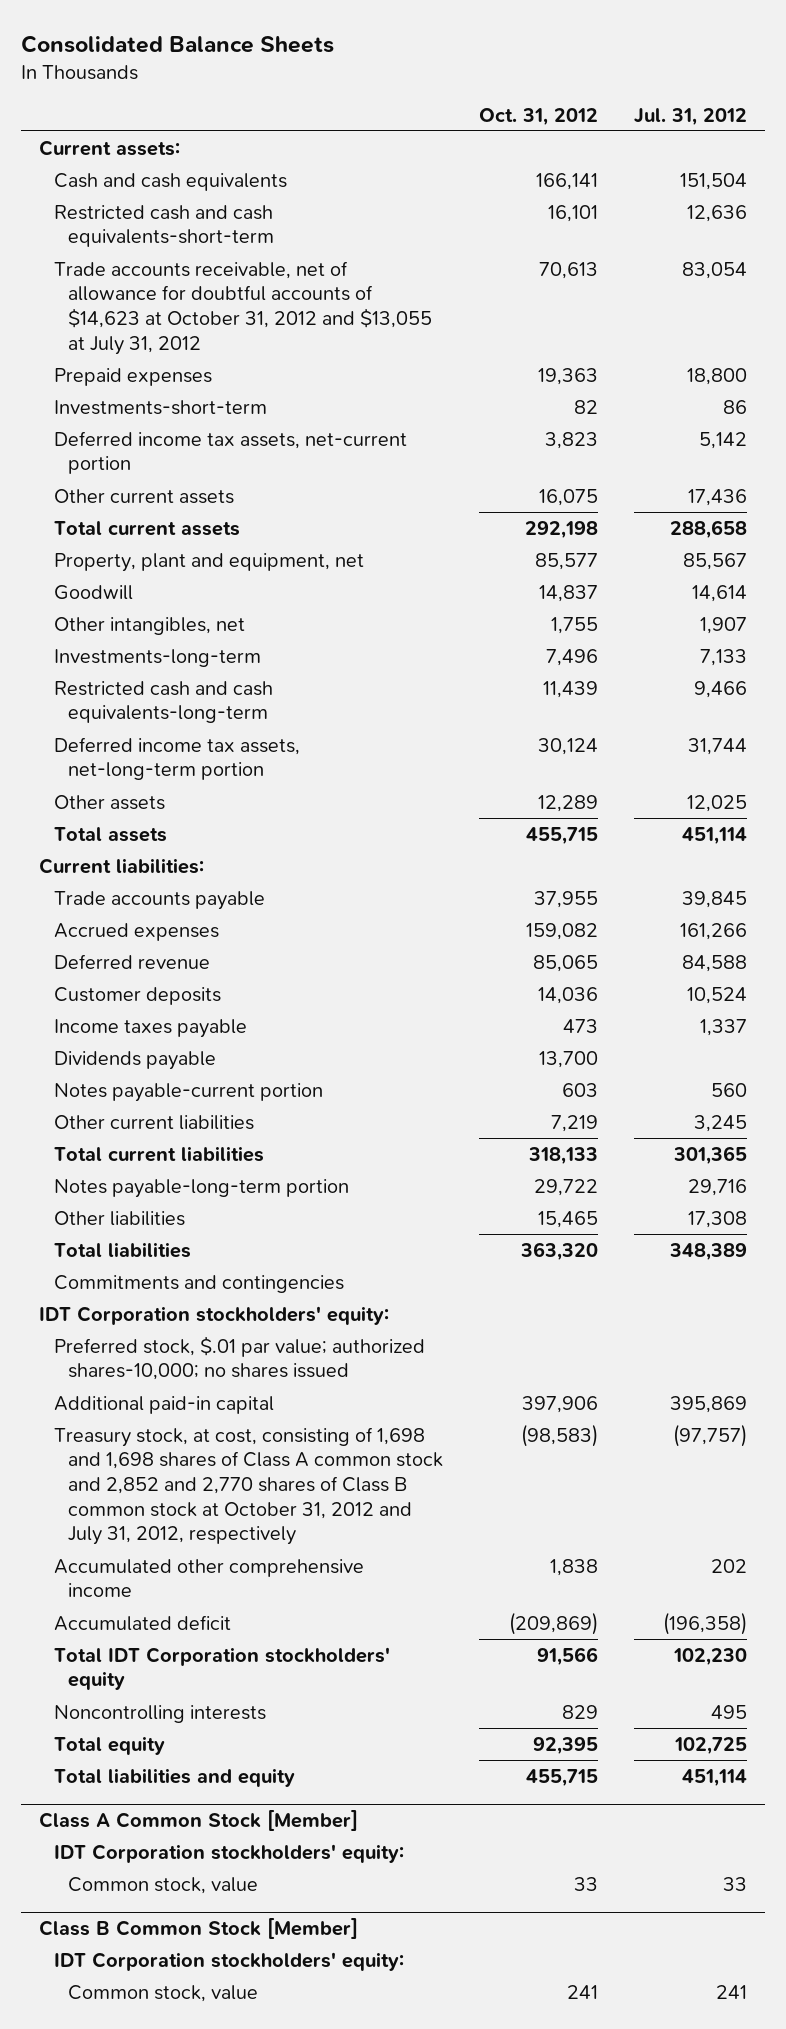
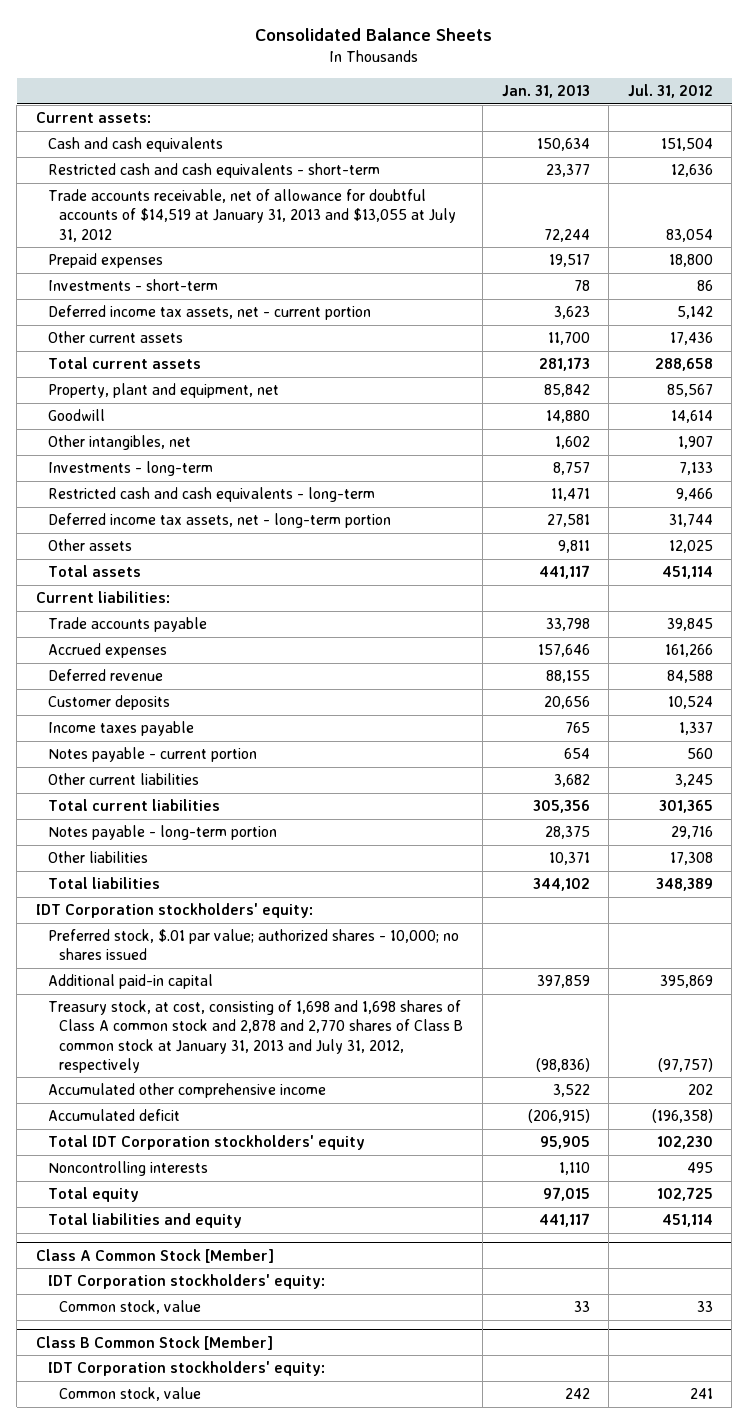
[479,107,599,126] Oct. 31, 2012 -> none
none -> [501,85,590,99] Jan. 31, 2013
[53,204,275,248] Restricted cash and cash equivalents-short-term -> [47,163,380,179] Restricted cash and cash equivalents - short-term
[53,260,433,355] Trade accounts receivable, net of allowance for doubtful accounts of $14,623 at October 31, 2012 and $13,055 at July 31, 2012 -> [47,189,457,242] Trade accounts receivable, net of allowance for doubtful accounts of $14,519 at January 31, 2013 and $13,055 at July 31, 2012
[53,399,267,415] Investments-short-term -> [47,279,218,292] Investments - short-term
[53,430,407,475] Deferred income tax assets, net-current portion -> [47,305,371,321] Deferred income tax assets, net - current portion
[53,648,261,667] Investments-long-term -> [47,461,213,477] Investments - long-term
[53,680,273,724] Restricted cash and cash equivalents-long-term -> [47,487,375,503] Restricted cash and cash equivalents - long-term
[53,736,300,781] Deferred income tax assets, net-long-term portion -> [47,513,391,529] Deferred income tax assets, net - long-term portion
[53,1050,216,1070] Dividends payable -> none
[53,1082,323,1102] Notes payable-current portion -> [47,747,257,763] Notes payable - current portion
[53,1178,349,1198] Notes payable-long-term portion -> [47,825,277,841] Notes payable - long-term portion
[53,1274,344,1293] Commitments and contingencies -> none
[53,1335,425,1381] Preferred stock, $.01 par value; authorized shares-10,000; no shares issued -> [47,929,459,961] Preferred stock, $.01 par value; authorized shares - 10,000; no shares issued
[53,1426,444,1546] Treasury stock, at cost, consisting of 1,698 and 1,698 shares of Class A common stock and 2,852 and 2,770 shares of Class B common stock at October 31, 2012 and July 31, 2012, respectively -> [47,1000,464,1073] Treasury stock, at cost, consisting of 1,698 and 1,698 shares of Class A common stock and 2,878 and 2,770 shares of Class B common stock at January 31, 2013 and July 31, 2012, respectively

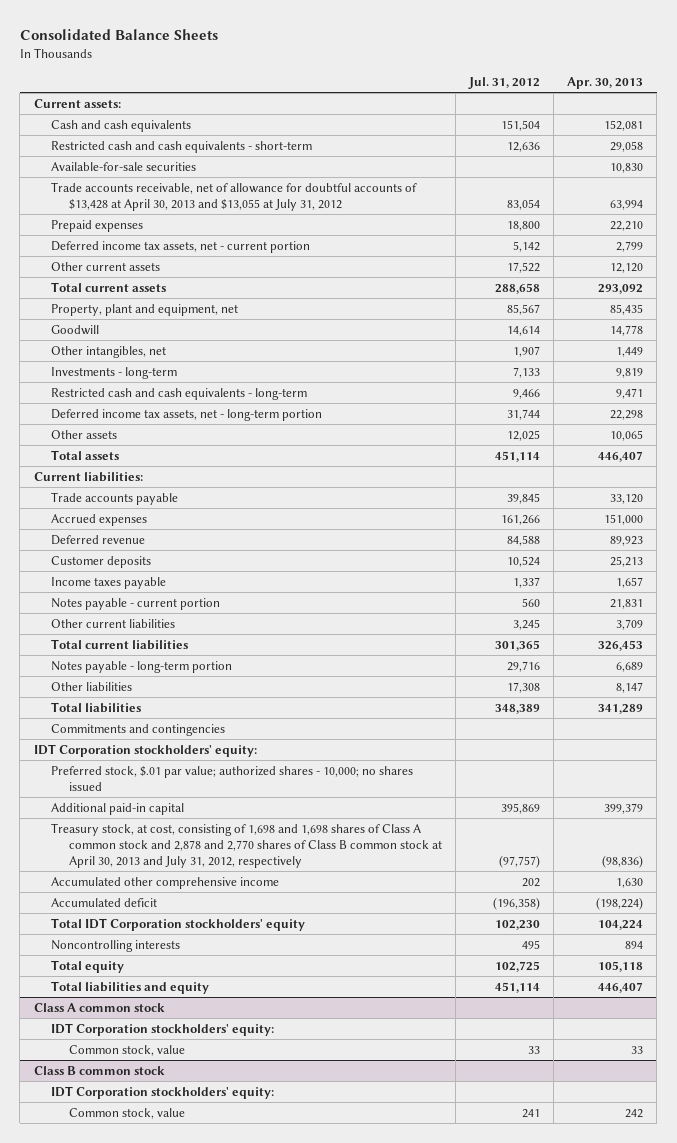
[501,85,590,99] Jan. 31, 2013 -> none
none -> [567,76,644,89] Apr. 30, 2013
none -> [51,161,197,171] Available-for-sale securities
[47,189,457,242] Trade accounts receivable, net of allowance for doubtful accounts of $14,519 at January 31, 2013 and $13,055 at July 31, 2012 -> [51,181,418,211] Trade accounts receivable, net of allowance for doubtful accounts of $13,428 at April 30, 2013 and $13,055 at July 31, 2012
[47,279,218,292] Investments - short-term -> none
[669,332,713,346] 17,436 -> [507,261,541,273] 17,522
none -> [51,723,226,736] Commitments and contingencies
[47,1000,464,1073] Treasury stock, at cost, consisting of 1,698 and 1,698 shares of Class A common stock and 2,878 and 2,770 shares of Class B common stock at January 31, 2013 and July 31, 2012, respectively -> [51,822,442,868] Treasury stock, at cost, consisting of 1,698 and 1,698 shares of Class A common stock and 2,878 and 2,770 shares of Class B common stock at April 30, 2013 and July 31, 2012, respectively
[35,1248,274,1263] Class A Common Stock [Member] -> [33,1002,165,1012] Class A common stock
[35,1335,273,1350] Class B Common Stock [Member] -> [33,1065,165,1075] Class B common stock

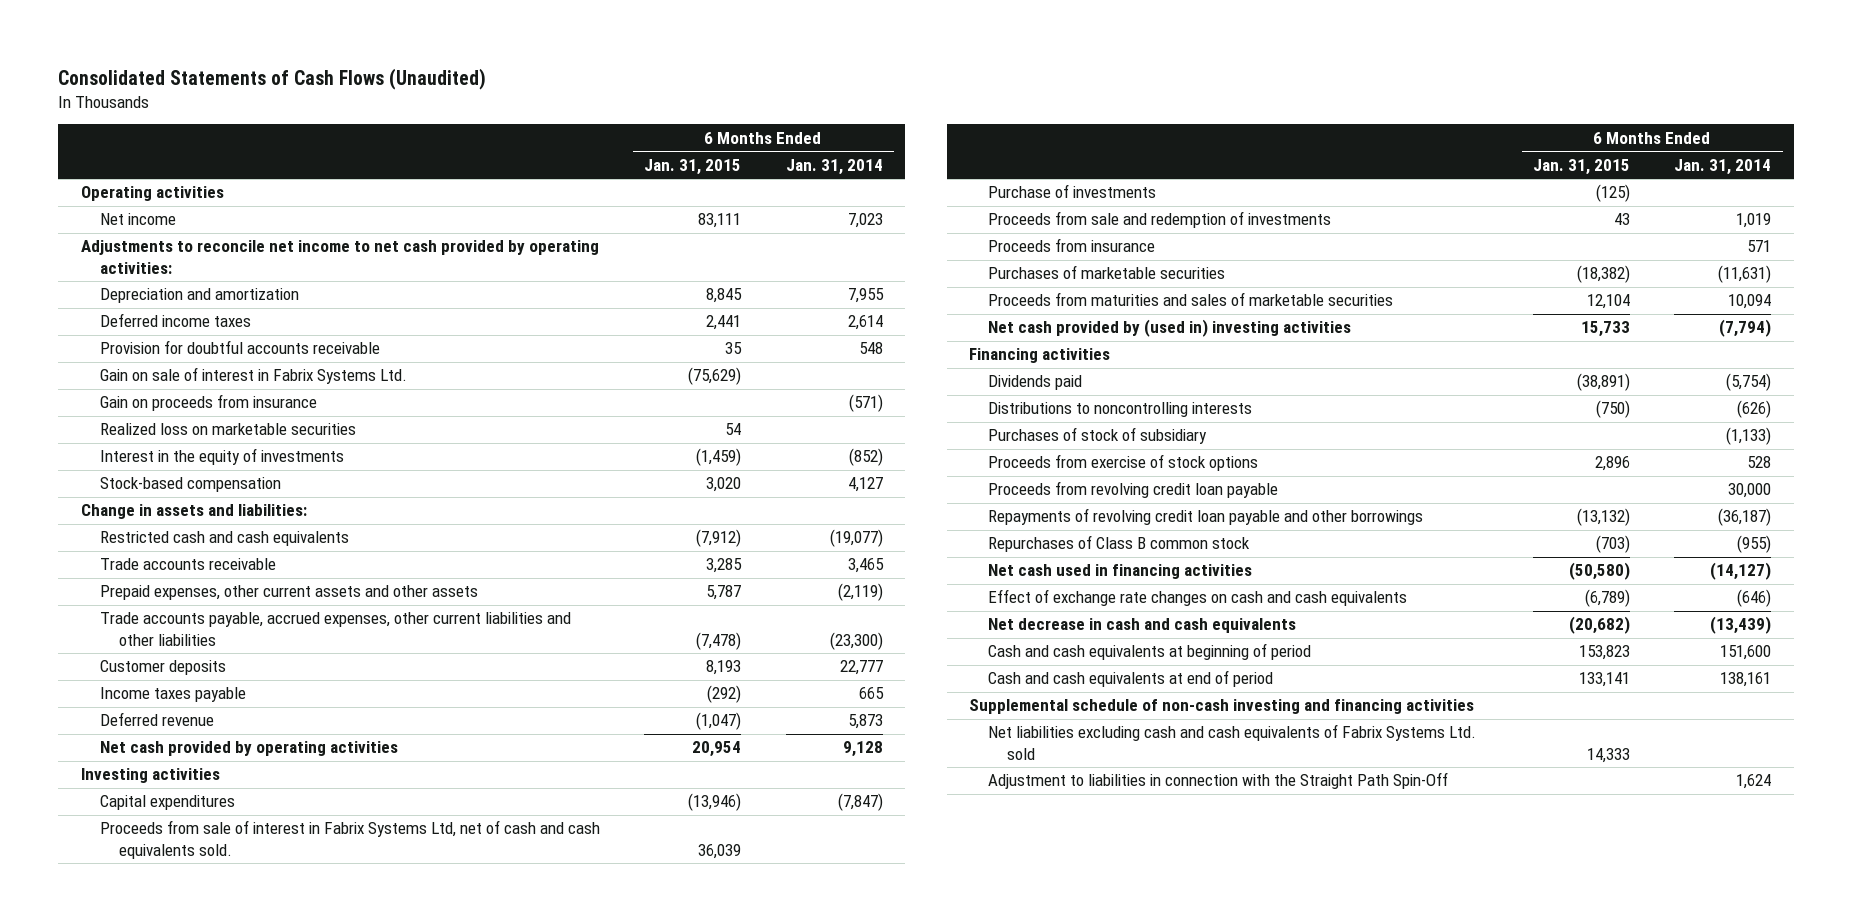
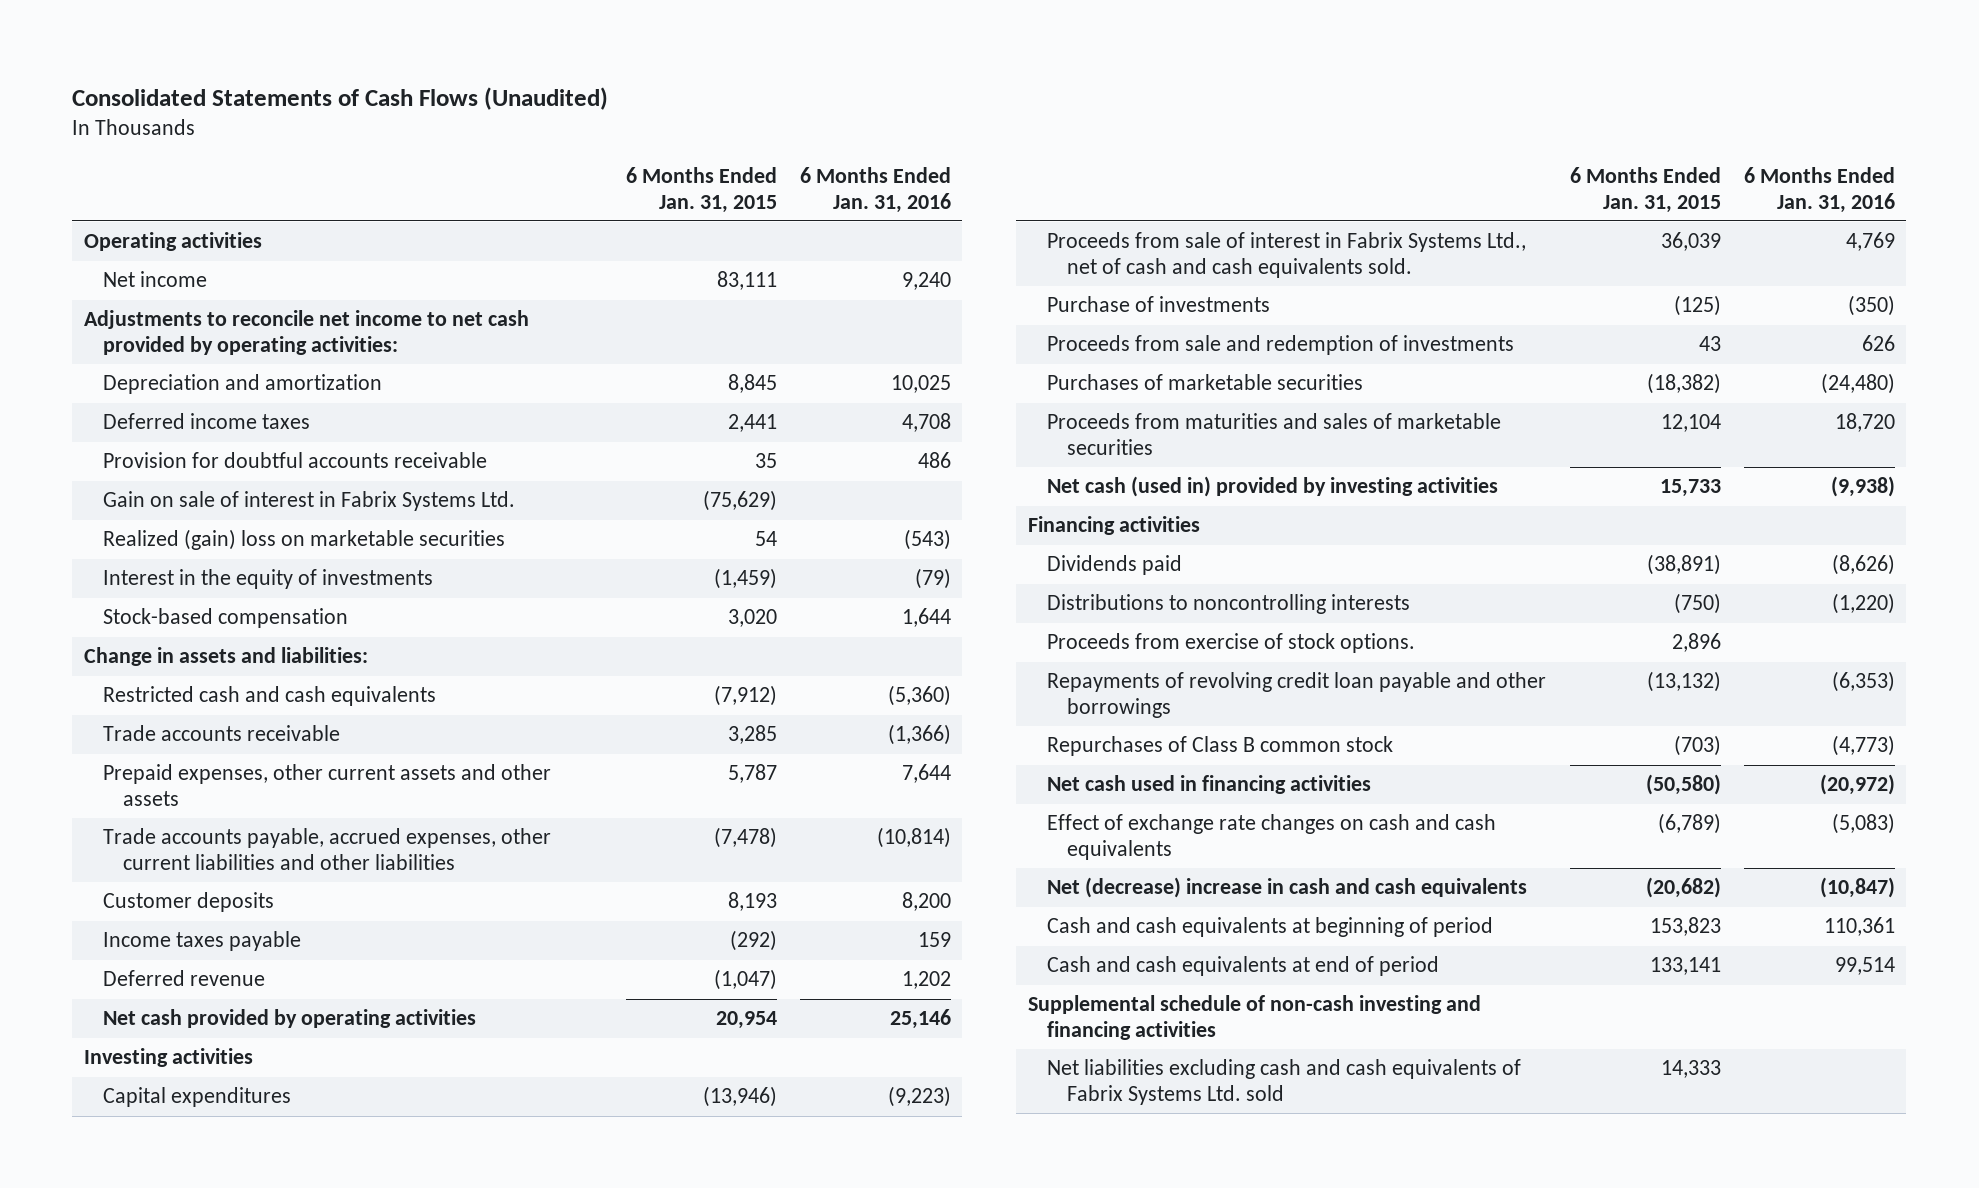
[785,158,883,175] Jan. 31, 2014 -> none
none -> [799,167,951,213] 6 Months Ended Jan. 31, 2016
[99,394,317,412] Gain on proceeds from insurance -> none
[99,423,356,436] Realized loss on marketable securities -> [103,529,506,551] Realized (gain) loss on marketable securities
[99,820,600,859] Proceeds from sale of interest in Fabrix Systems Ltd, net of cash and cash equivalents sold. -> [1047,232,1527,278] Proceeds from sale of interest in Fabrix Systems Ltd., net of cash and cash equivalents sold.
[988,238,1156,253] Proceeds from insurance -> none
[988,319,1352,338] Net cash provided by (used in) investing activities -> [1047,476,1499,498] Net cash (used in) provided by investing activities
[988,427,1208,445] Purchases of stock of subsidiary -> none
[988,481,1279,499] Proceeds from revolving credit loan payable -> none
[988,454,1259,472] Proceeds from exercise of stock options -> [1047,633,1416,654] Proceeds from exercise of stock options.
[988,618,1297,634] Net decrease in cash and cash equivalents -> [1047,877,1528,899] Net (decrease) increase in cash and cash equivalents
[988,772,1449,790] Adjustment to liabilities in connection with the Straight Path Spin-Off -> none

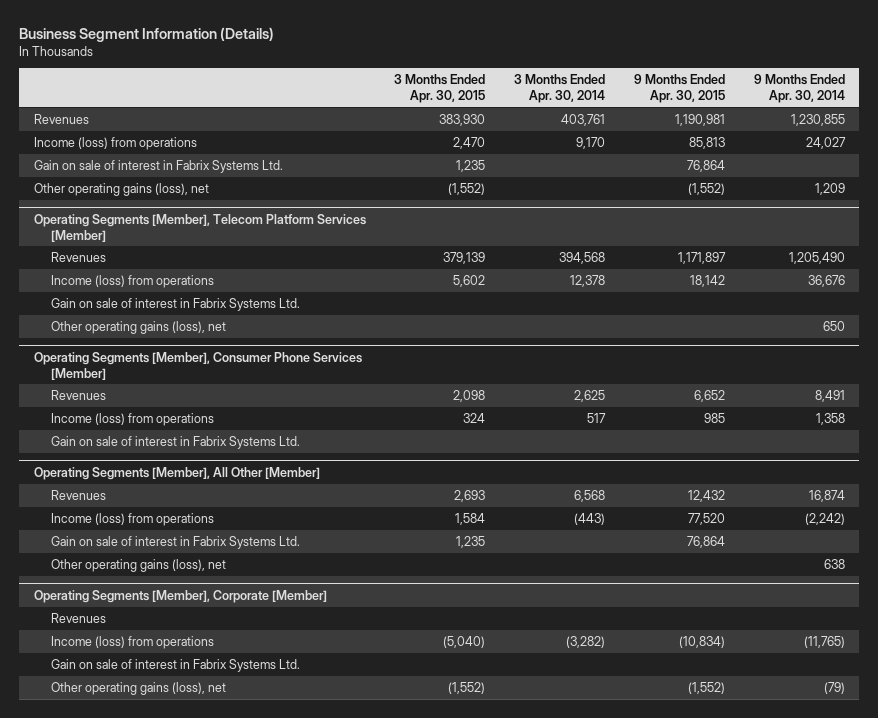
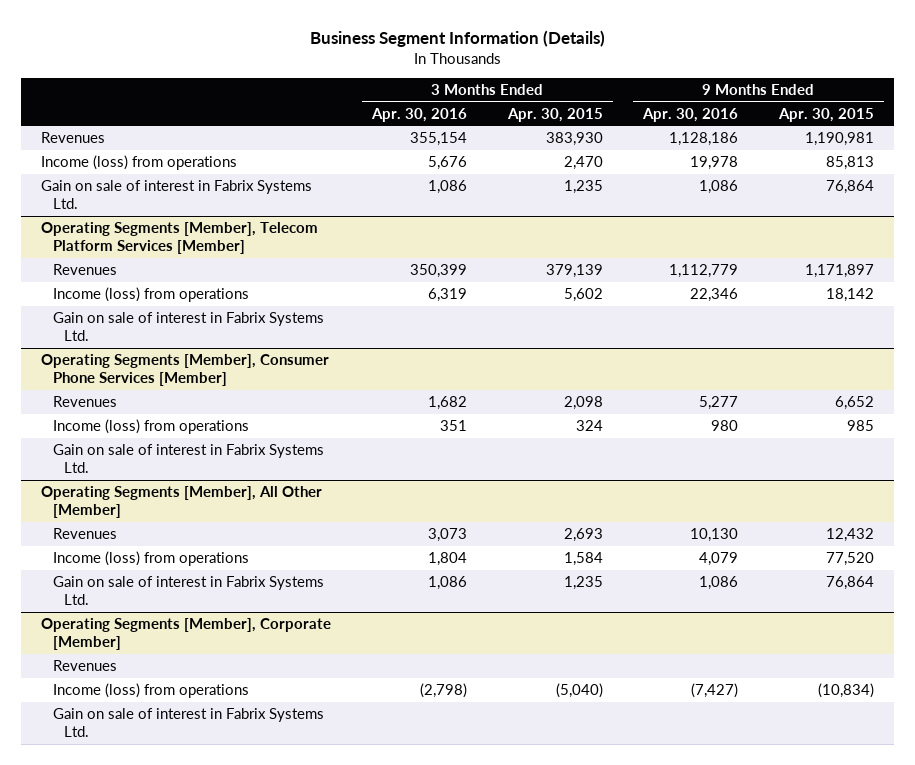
[514,74,606,104] 3 Months Ended Apr. 30, 2014 -> none
[753,74,845,104] 9 Months Ended Apr. 30, 2014 -> none
none -> [370,107,467,122] Apr. 30, 2016
none -> [642,107,739,122] Apr. 30, 2016
[33,182,209,196] Other operating gains (loss), net -> none
[50,320,226,334] Other operating gains (loss), net -> none
[50,558,226,572] Other operating gains (loss), net -> none
[50,681,226,695] Other operating gains (loss), net -> none

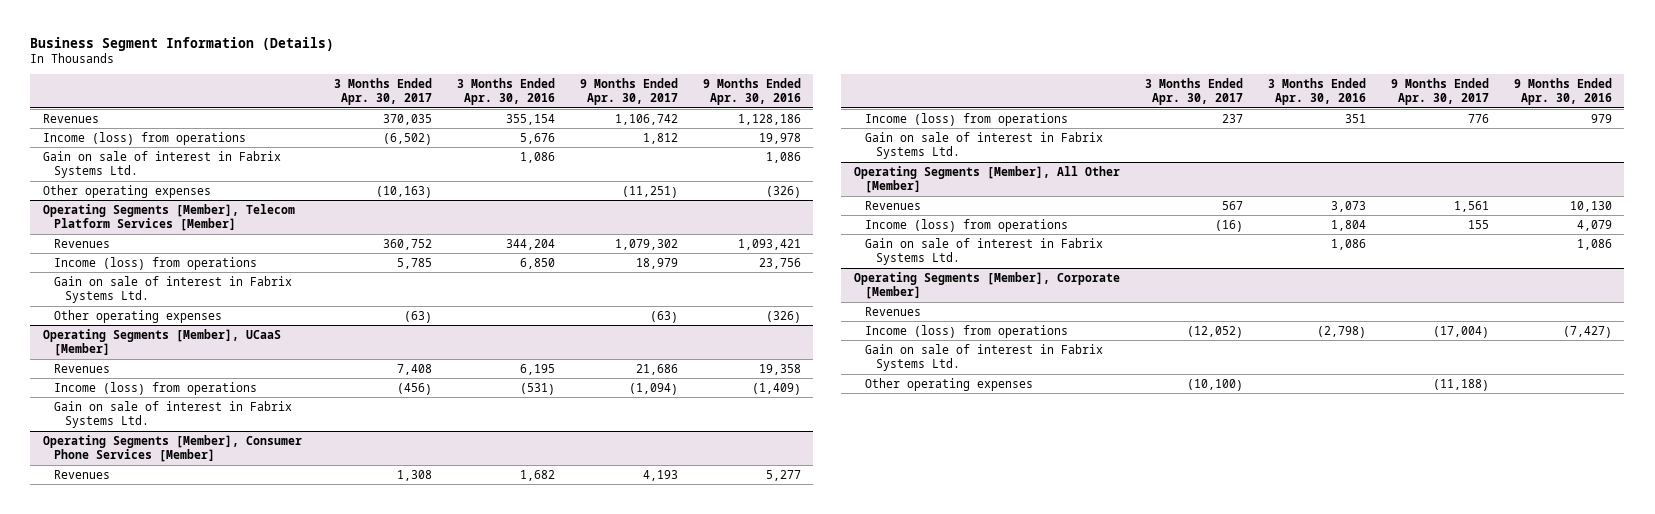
[506,107,603,122] Apr. 30, 2015 -> none
[777,107,874,122] Apr. 30, 2015 -> none
none -> [333,77,432,106] 3 Months Ended Apr. 30, 2017
none -> [579,77,678,106] 9 Months Ended Apr. 30, 2017
none -> [42,184,211,198] Other operating expenses
[409,264,467,279] 350,399 -> [505,238,555,250] 344,204
[669,264,739,279] 1,112,779 -> [737,238,801,250] 1,093,421
[427,288,467,303] 6,319 -> [519,257,555,269] 6,850
[690,288,739,303] 22,346 -> [758,257,801,269] 23,756
none -> [53,309,222,323] Other operating expenses
none -> [42,328,281,357] Operating Segments [Member], UCaaS [Member]
none -> [53,363,110,373] Revenues
none -> [53,381,257,395] Income (loss) from operations
none -> [53,400,292,429] Gain on sale of interest in Fabrix Systems Ltd.
[711,420,739,432] 980 -> [1590,113,1612,123] 979
none -> [864,377,1033,391] Other operating expenses

